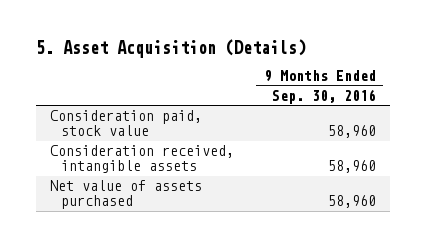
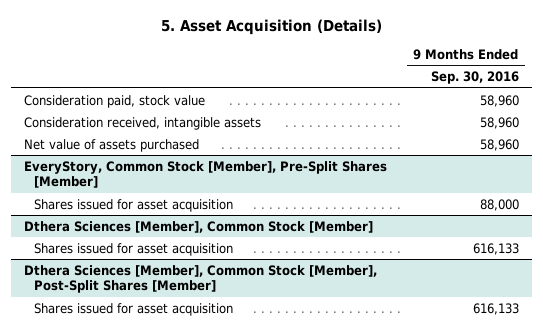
none -> [24,160,388,189] EveryStory, Common Stock [Member], Pre-Split Shares [Member]
none -> [34,198,234,212] Shares issued for asset acquisition
none -> [24,220,374,233] Dthera Sciences [Member], Common Stock [Member]
none -> [34,242,234,256] Shares issued for asset acquisition
none -> [24,264,378,294] Dthera Sciences [Member], Common Stock [Member], Post-Split Shares [Member]
none -> [34,302,234,316] Shares issued for asset acquisition

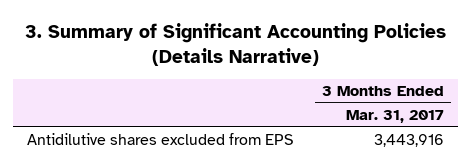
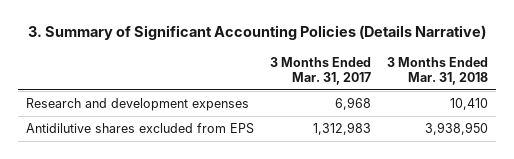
none -> [387,56,489,85] 3 Months Ended Mar. 31, 2018
none -> [26,97,250,111] Research and development expenses
[374,134,445,148] 3,443,916 -> [313,121,372,135] 1,312,983

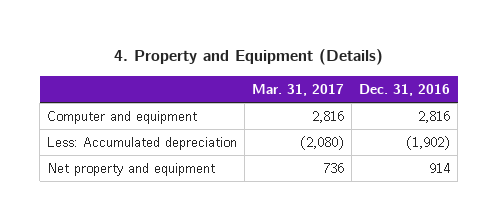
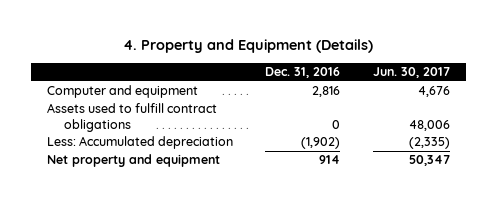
[252,83,345,96] Mar. 31, 2017 -> none
none -> [372,67,450,79] Jun. 30, 2017
none -> [47,103,218,132] Assets used to fulfill contract obligations

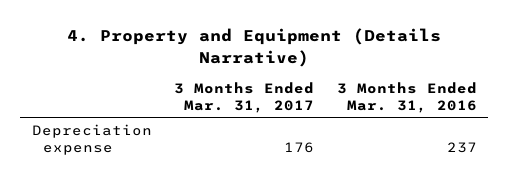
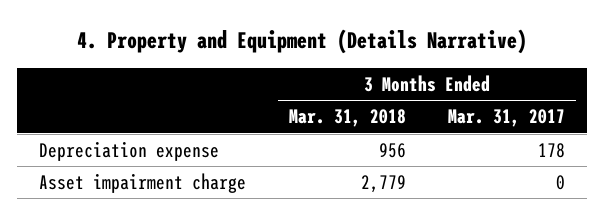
[336,82,477,114] 3 Months Ended Mar. 31, 2016 -> none
none -> [288,109,406,128] Mar. 31, 2018
[284,141,315,153] 176 -> [538,143,566,159] 178
none -> [38,173,246,194] Asset impairment charge

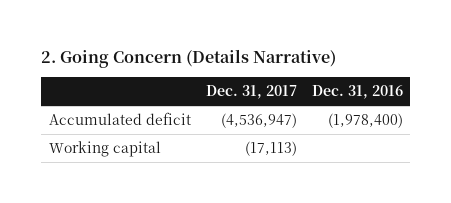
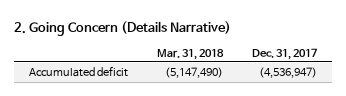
[311,84,403,99] Dec. 31, 2016 -> none
none -> [157,48,225,60] Mar. 31, 2018
[48,141,161,158] Working capital -> none

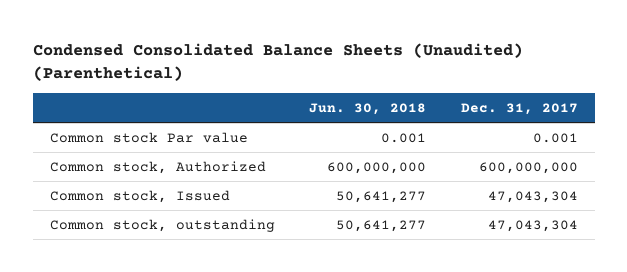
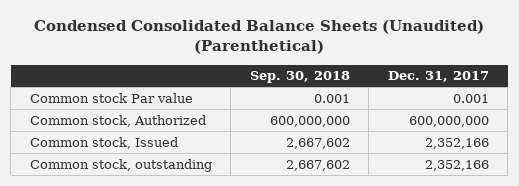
[309,102,427,115] Jun. 30, 2018 -> none
none -> [249,71,350,84] Sep. 30, 2018
[487,190,578,203] 47,043,304 -> [424,137,489,149] 2,352,166
[487,219,578,232] 47,043,304 -> [424,159,489,171] 2,352,166

